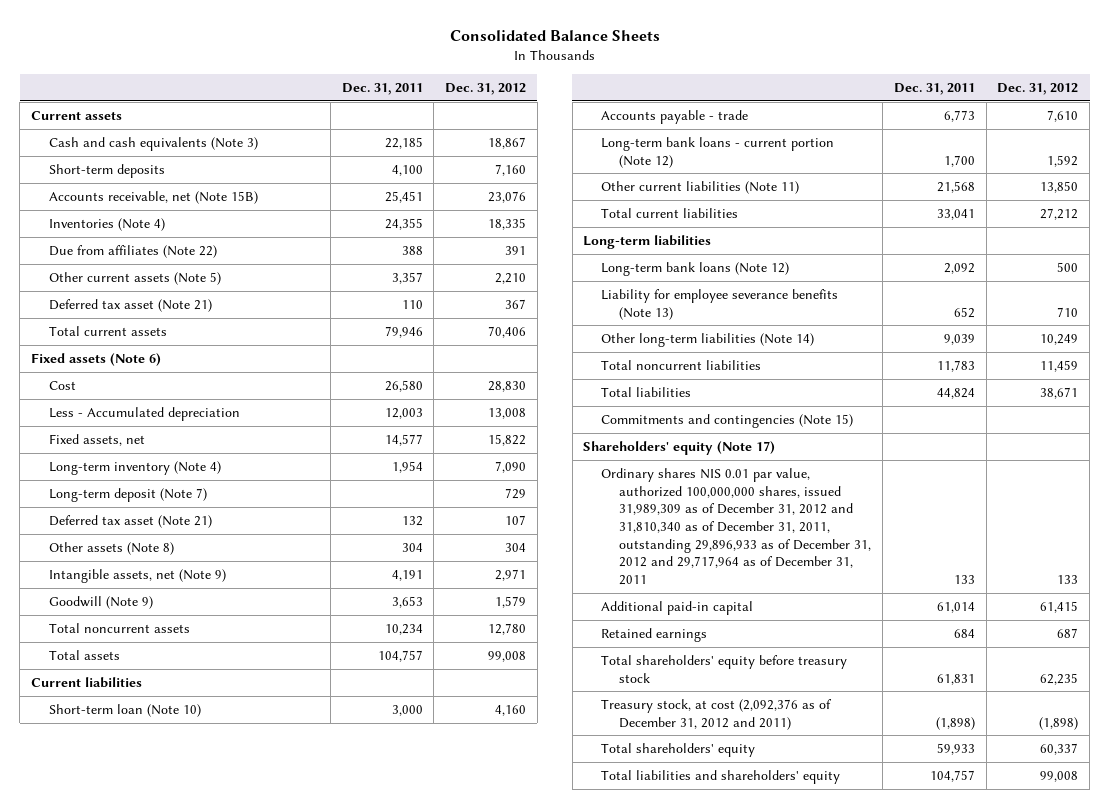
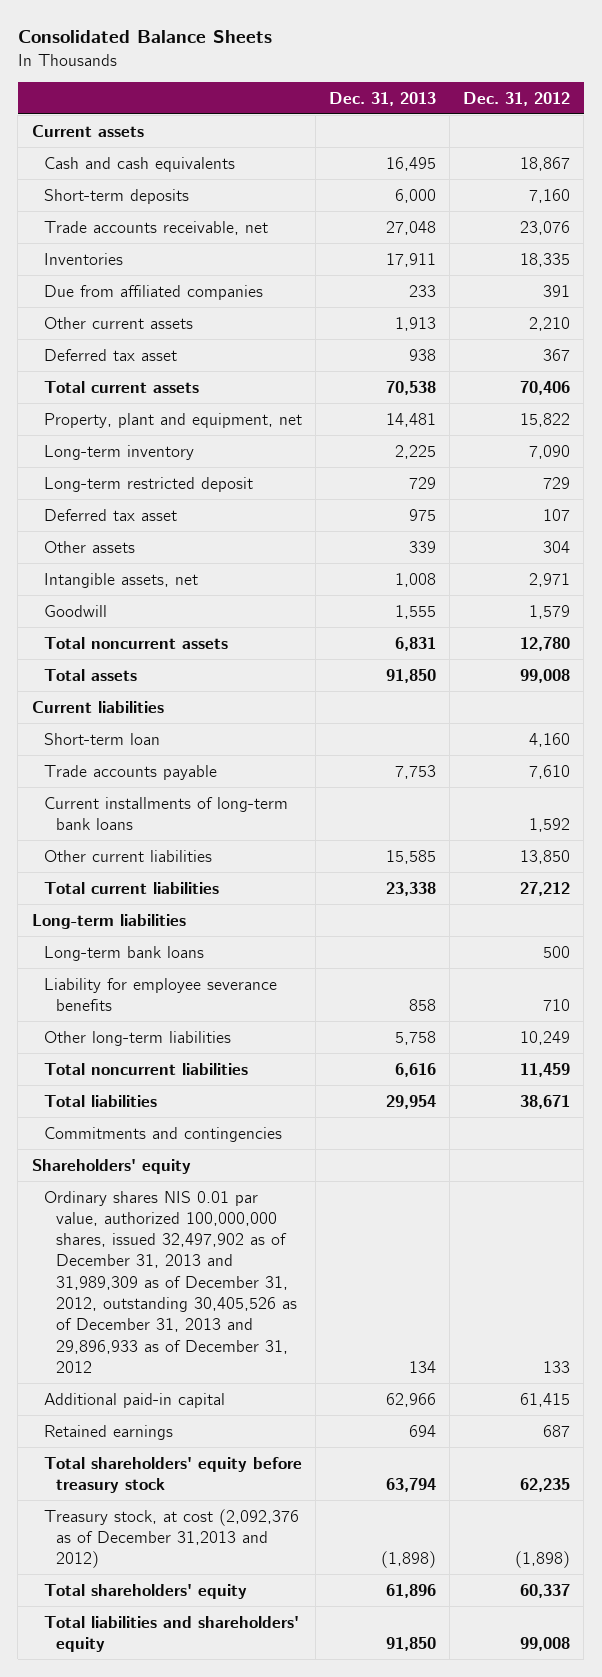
[341,82,423,95] Dec. 31, 2011 -> none
none -> [328,91,436,106] Dec. 31, 2013
[48,136,258,151] Cash and cash equivalents (Note 3) -> [43,156,235,172] Cash and cash equivalents
[48,190,258,204] Accounts receivable, net (Note 15B) -> [43,220,268,235] Trade accounts receivable, net
[48,217,165,231] Inventories (Note 4) -> [43,252,123,265] Inventories
[48,244,217,258] Due from affiliates (Note 22) -> [43,284,263,300] Due from affiliated companies
[48,271,221,285] Other current assets (Note 5) -> [43,316,193,329] Other current assets
[48,298,212,312] Deferred tax asset (Note 21) -> [43,348,177,361] Deferred tax asset
[30,352,161,366] Fixed assets (Note 6) -> none
[48,380,76,390] Cost -> none
[48,406,240,421] Less - Accumulated depreciation -> none
[48,433,145,446] Fixed assets, net -> [43,412,302,428] Property, plant and equipment, net
[48,460,221,475] Long-term inventory (Note 4) -> [43,444,194,460] Long-term inventory
[48,487,207,502] Long-term deposit (Note 7) -> [43,476,253,492] Long-term restricted deposit
[48,514,212,528] Deferred tax asset (Note 21) -> [43,508,177,521] Deferred tax asset
[48,541,174,555] Other assets (Note 8) -> [43,540,135,553] Other assets
[48,568,226,583] Intangible assets, net (Note 9) -> [43,572,198,588] Intangible assets, net
[48,595,153,609] Goodwill (Note 9) -> [43,604,107,617] Goodwill
[48,703,201,717] Short-term loan (Note 10) -> [43,732,160,745] Short-term loan
[601,109,749,124] Accounts payable - trade -> [43,764,217,780] Trade accounts payable
[601,136,835,168] Long-term bank loans - current portion (Note 12) -> [43,796,288,830] Current installments of long-term bank loans
[601,180,800,194] Other current liabilities (Note 11) -> [43,849,212,862] Other current liabilities
[601,261,790,276] Long-term bank loans (Note 12) -> [43,945,204,961] Long-term bank loans
[601,288,839,320] Liability for employee severance benefits (Note 13) -> [43,977,277,1011] Liability for employee severance benefits
[601,332,815,347] Other long-term liabilities (Note 14) -> [43,1030,231,1046] Other long-term liabilities
[601,413,854,428] Commitments and contingencies (Note 15) -> [43,1126,282,1142] Commitments and contingencies
[583,440,776,455] Shareholders' equity (Note 17) -> [31,1158,191,1174] Shareholders' equity
[601,467,872,585] Ordinary shares NIS 0.01 par value, authorized 100,000,000 shares, issued 31,989,309 as of December 31, 2012 and 31,810,340 as of December 31, 2011, outstanding 29,896,933 as of December 31, 2012 and 29,717,964 as of December 31, 2011 -> [43,1190,297,1373] Ordinary shares NIS 0.01 par value, authorized 100,000,000 shares, issued 32,497,902 as of December 31, 2013 and 31,989,309 as of December 31, 2012, outstanding 30,405,526 as of December 31, 2013 and 29,896,933 as of December 31, 2012
[601,698,833,730] Treasury stock, at cost (2,092,376 as of December 31, 2012 and 2011) -> [43,1508,299,1569] Treasury stock, at cost (2,092,376 as of December 31,2013 and 2012)

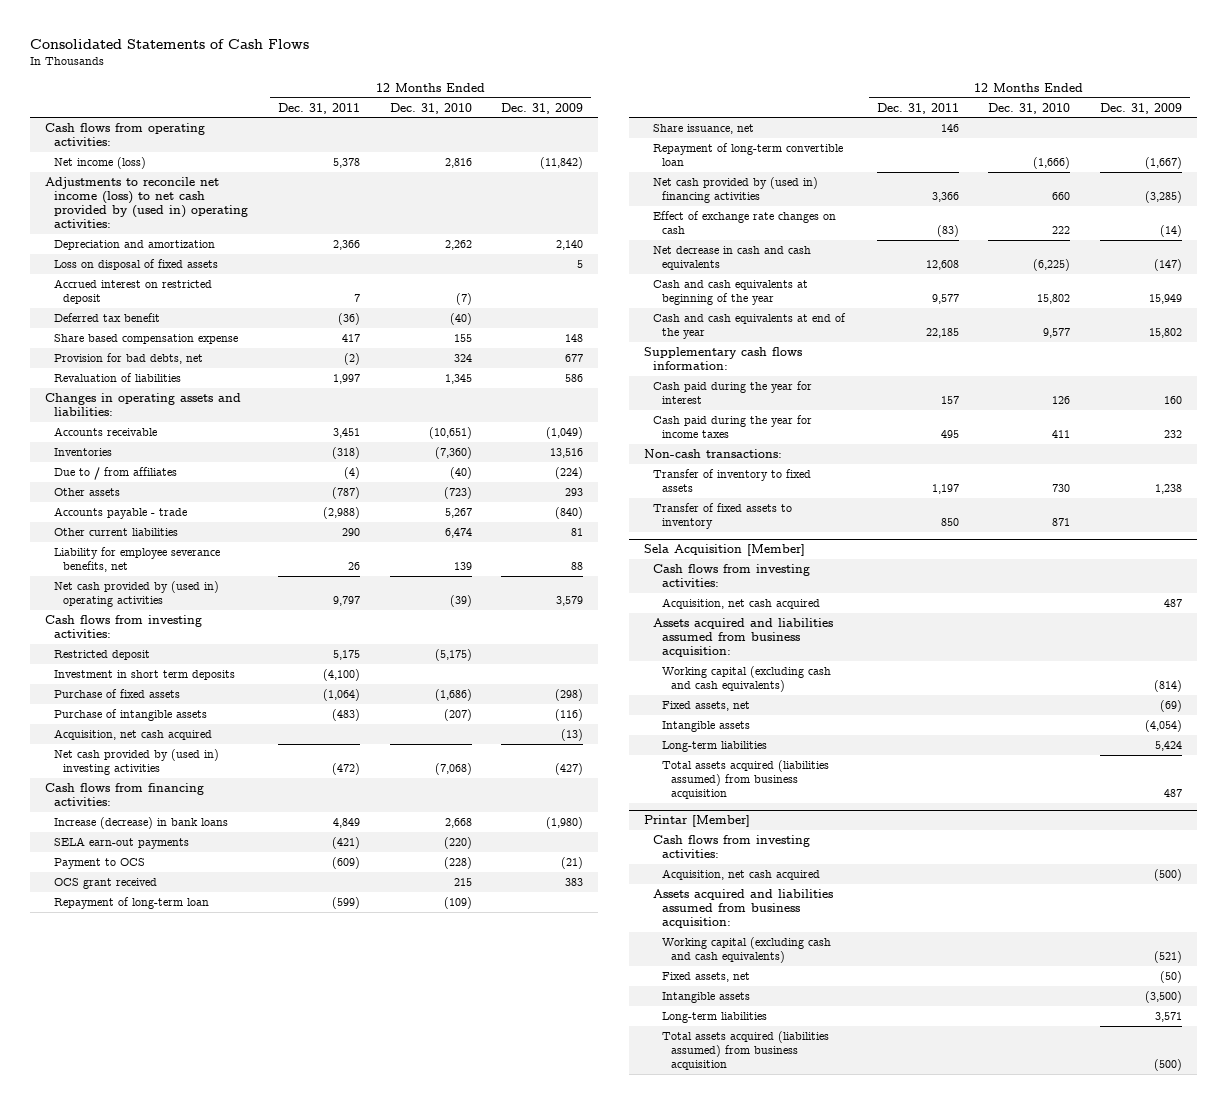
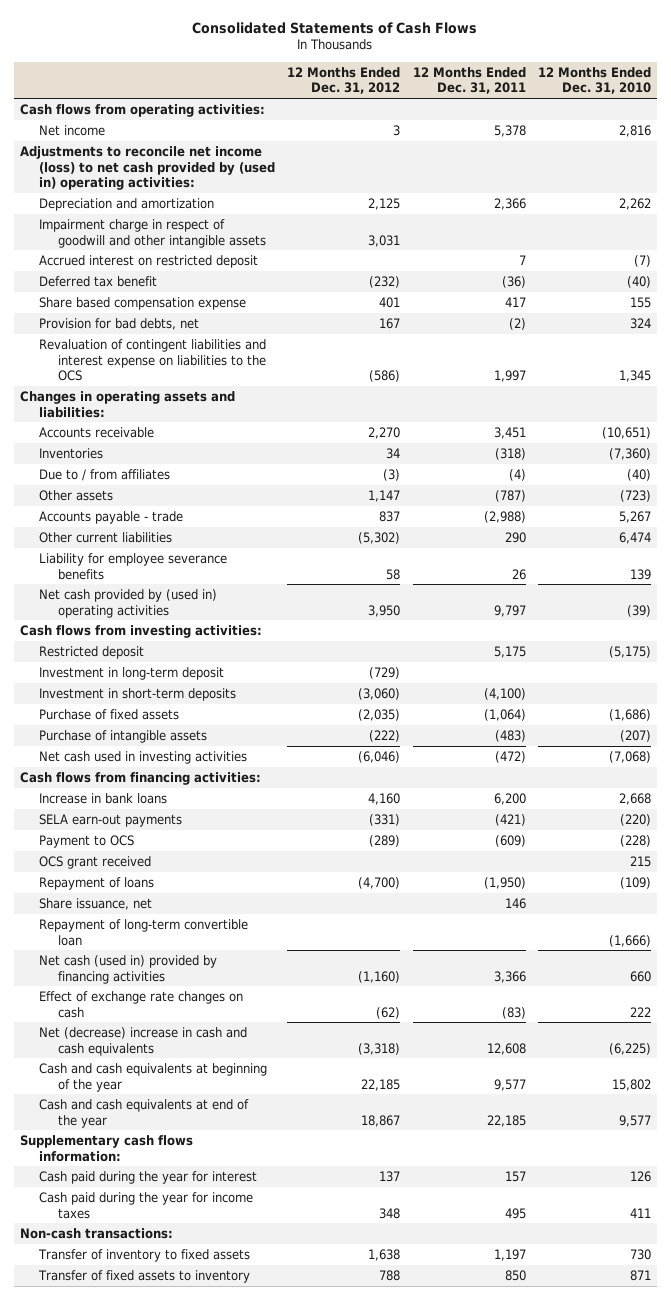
[501,102,584,114] Dec. 31, 2009 -> none
none -> [287,66,401,95] 12 Months Ended Dec. 31, 2012
[54,157,147,170] Net income (loss) -> [38,124,105,136] Net income
[54,259,219,271] Loss on disposal of fixed assets -> none
none -> [38,218,266,248] Impairment charge in respect of goodwill and other intangible assets
[54,373,182,383] Revaluation of liabilities -> [38,338,266,382] Revaluation of contingent liabilities and interest expense on liabilities to the OCS
[54,547,221,573] Liability for employee severance benefits, net -> [38,552,227,580] Liability for employee severance benefits
none -> [38,666,224,680] Investment in long-term deposit
[54,670,236,681] Investment in short term deposits -> [38,687,236,701] Investment in short-term deposits
[54,729,213,741] Acquisition, net cash acquired -> none
[54,749,220,776] Net cash provided by (used in) investing activities -> [38,750,247,764] Net cash used in investing activities
[54,817,229,830] Increase (decrease) in bank loans -> [38,792,167,804] Increase in bank loans
[332,818,360,829] 4,849 -> [493,792,526,805] 6,200
[54,897,210,910] Repayment of long-term loan -> [38,876,154,890] Repayment of loans
[331,897,360,910] (599) -> [483,876,526,889] (1,950)
[652,177,818,204] Net cash provided by (used in) financing activities -> [38,954,217,984] Net cash (used in) provided by financing activities
[652,246,811,271] Net decrease in cash and cash equivalents -> [38,1026,247,1056] Net (decrease) increase in cash and cash equivalents
[643,544,805,557] Sela Acquisition [Member] -> none
[652,564,810,588] Cash flows from investing activities: -> none
[661,598,820,610] Acquisition, net cash acquired -> none
[652,618,833,658] Assets acquired and liabilities assumed from business acquisition: -> none
[661,666,831,693] Working capital (excluding cash and cash equivalents) -> none
[661,701,750,712] Fixed assets, net -> none
[661,721,750,733] Intangible assets -> none
[661,741,767,753] Long-term liabilities -> none
[661,760,829,800] Total assets acquired (liabilities assumed) from business acquisition -> none
[643,815,750,828] Printar [Member] -> none
[652,835,810,859] Cash flows from investing activities: -> none
[661,869,820,881] Acquisition, net cash acquired -> none
[652,889,833,929] Assets acquired and liabilities assumed from business acquisition: -> none
[661,937,831,964] Working capital (excluding cash and cash equivalents) -> none
[661,972,750,983] Fixed assets, net -> none
[661,992,750,1004] Intangible assets -> none
[661,1012,767,1024] Long-term liabilities -> none
[661,1031,829,1071] Total assets acquired (liabilities assumed) from business acquisition -> none

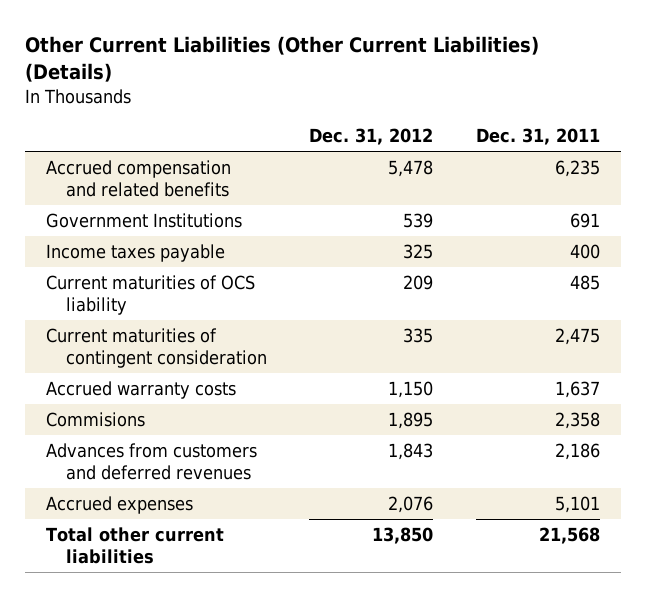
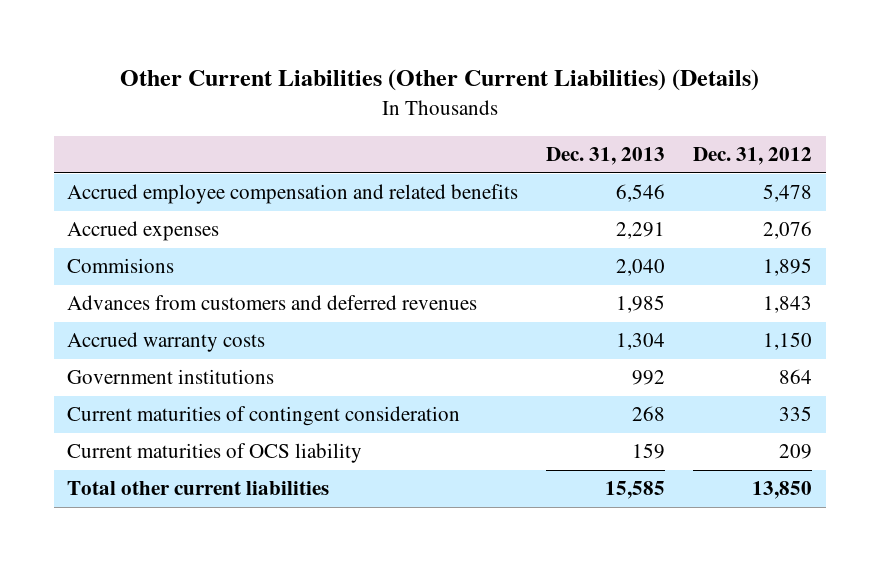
[475,128,600,146] Dec. 31, 2011 -> none
none -> [546,146,666,165] Dec. 31, 2013
[45,212,242,228] Government Institutions -> none
[45,243,225,262] Income taxes payable -> none
[45,159,231,198] Accrued compensation and related benefits -> [67,184,519,205] Accrued employee compensation and related benefits
[45,495,193,514] Accrued expenses -> [67,221,220,242] Accrued expenses
[45,380,236,399] Accrued warranty costs -> [67,332,266,353] Accrued warranty costs
none -> [67,369,275,385] Government institutions
[45,327,267,369] Current maturities of contingent consideration -> [67,406,461,427] Current maturities of contingent consideration
[45,274,255,316] Current maturities of OCS liability -> [67,443,363,464] Current maturities of OCS liability

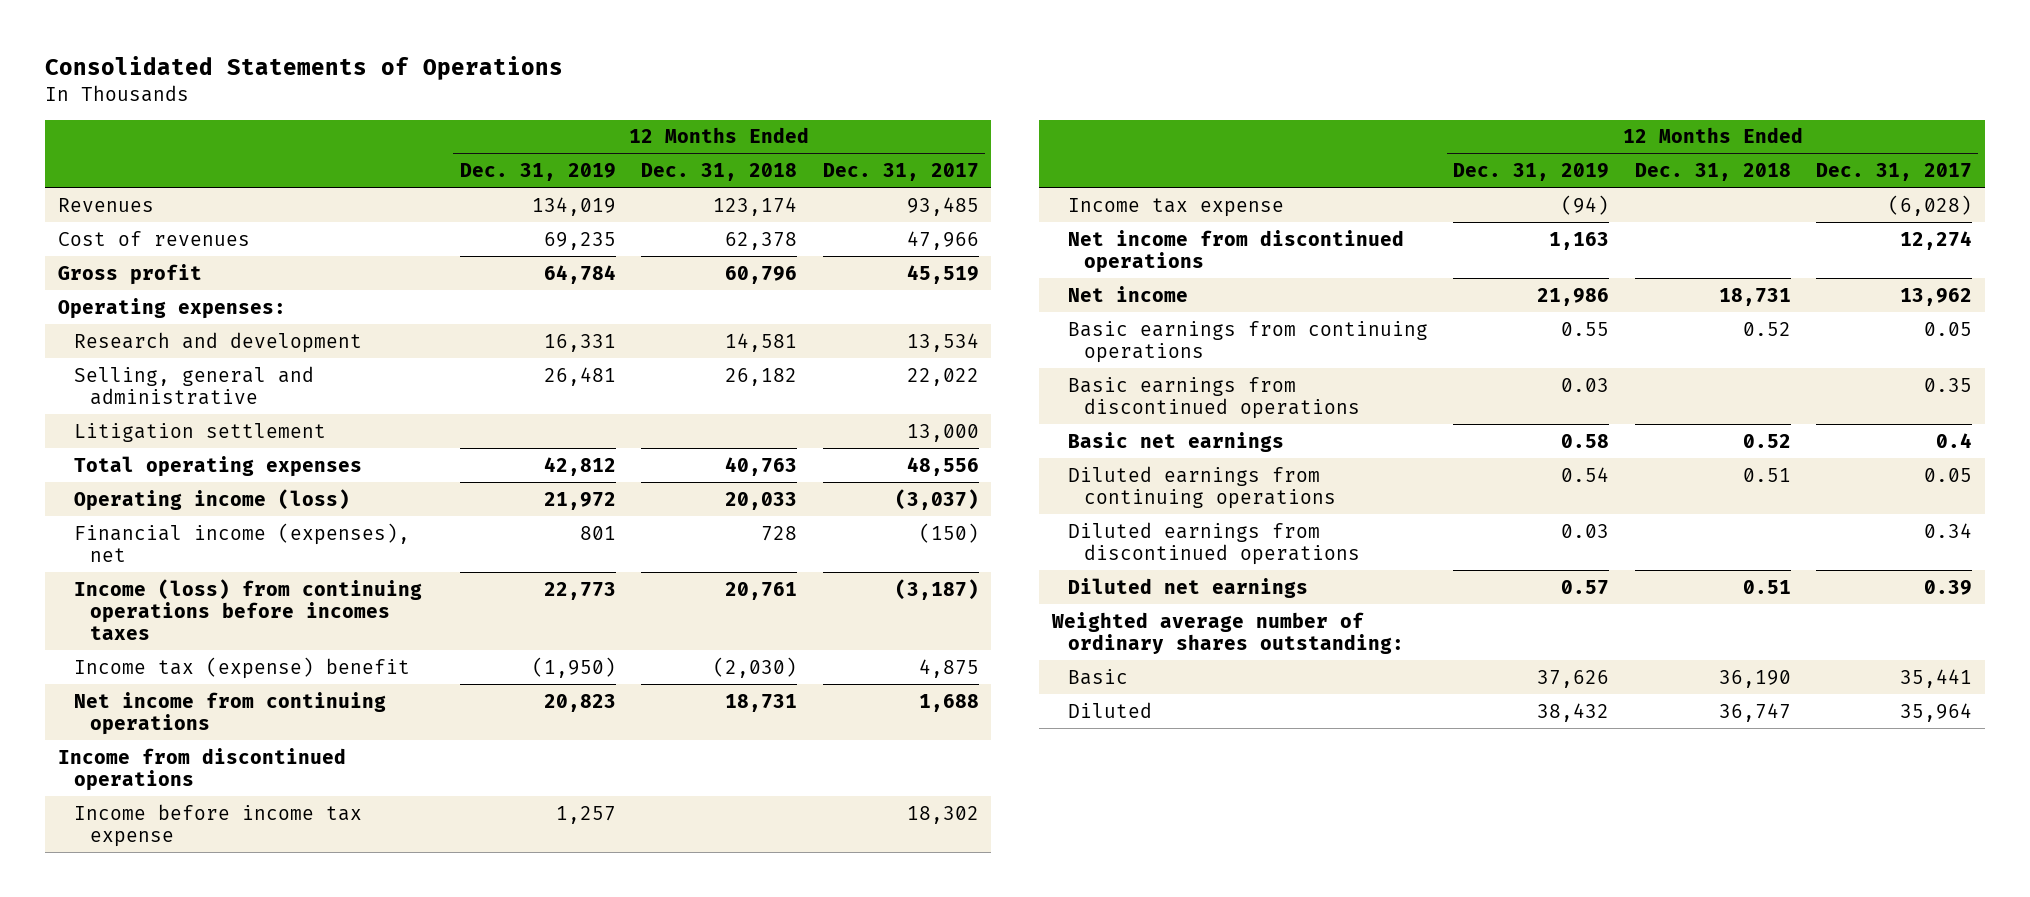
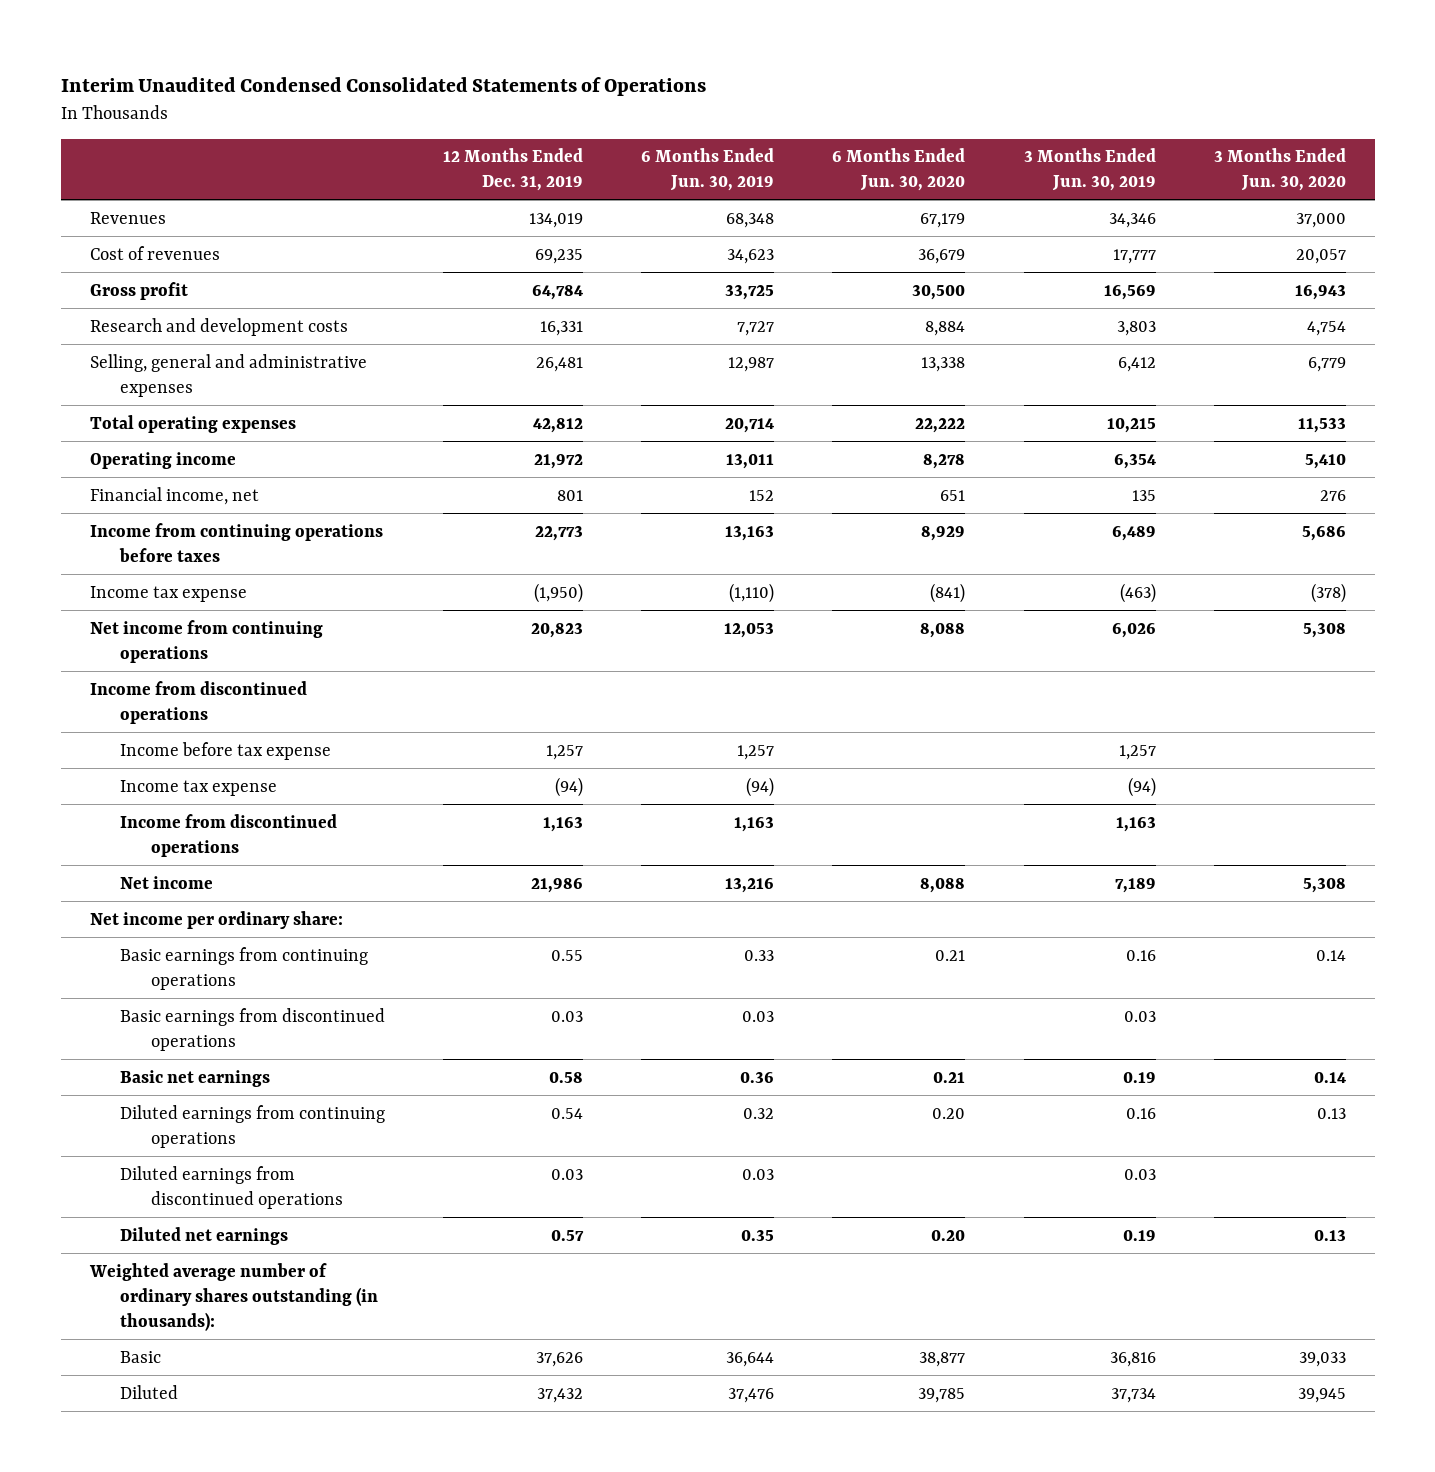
[45,56,564,81] Consolidated Statements of Operations -> [60,76,706,96] Interim Unaudited Condensed Consolidated Statements of Operations
[641,163,798,182] Dec. 31, 2018 -> none
[822,163,979,182] Dec. 31, 2017 -> none
none -> [641,148,775,192] 6 Months Ended Jun. 30, 2019
none -> [832,148,966,192] 6 Months Ended Jun. 30, 2020
none -> [1023,148,1156,192] 3 Months Ended Jun. 30, 2019
none -> [1213,148,1346,192] 3 Months Ended Jun. 30, 2020
[58,297,287,319] Operating expenses: -> none
[74,422,327,442] Litigation settlement -> none
[74,331,363,353] Research and development -> [89,317,348,336] Research and development costs
[74,365,315,405] Selling, general and administrative -> [89,353,367,397] Selling, general and administrative expenses
[74,488,351,511] Operating income (loss) -> [89,451,236,469] Operating income
[74,522,411,562] Financial income (expenses), net -> [89,486,259,505] Financial income, net
[74,578,423,641] Income (loss) from continuing operations before incomes taxes -> [89,522,383,562] Income from continuing operations before taxes
[74,656,411,679] Income tax (expense) benefit -> [89,585,247,602] Income tax expense
[74,803,363,847] Income before income tax expense -> [120,741,332,760] Income before tax expense
[1067,229,1404,273] Net income from discontinued operations -> [120,813,338,857] Income from discontinued operations
none -> [89,910,343,929] Net income per ordinary share:
[1050,611,1404,654] Weighted average number of ordinary shares outstanding: -> [88,1262,379,1331] Weighted average number of ordinary shares outstanding (in thousands):
[1537,702,1610,722] 38,432 -> [537,1387,584,1403] 37,432

